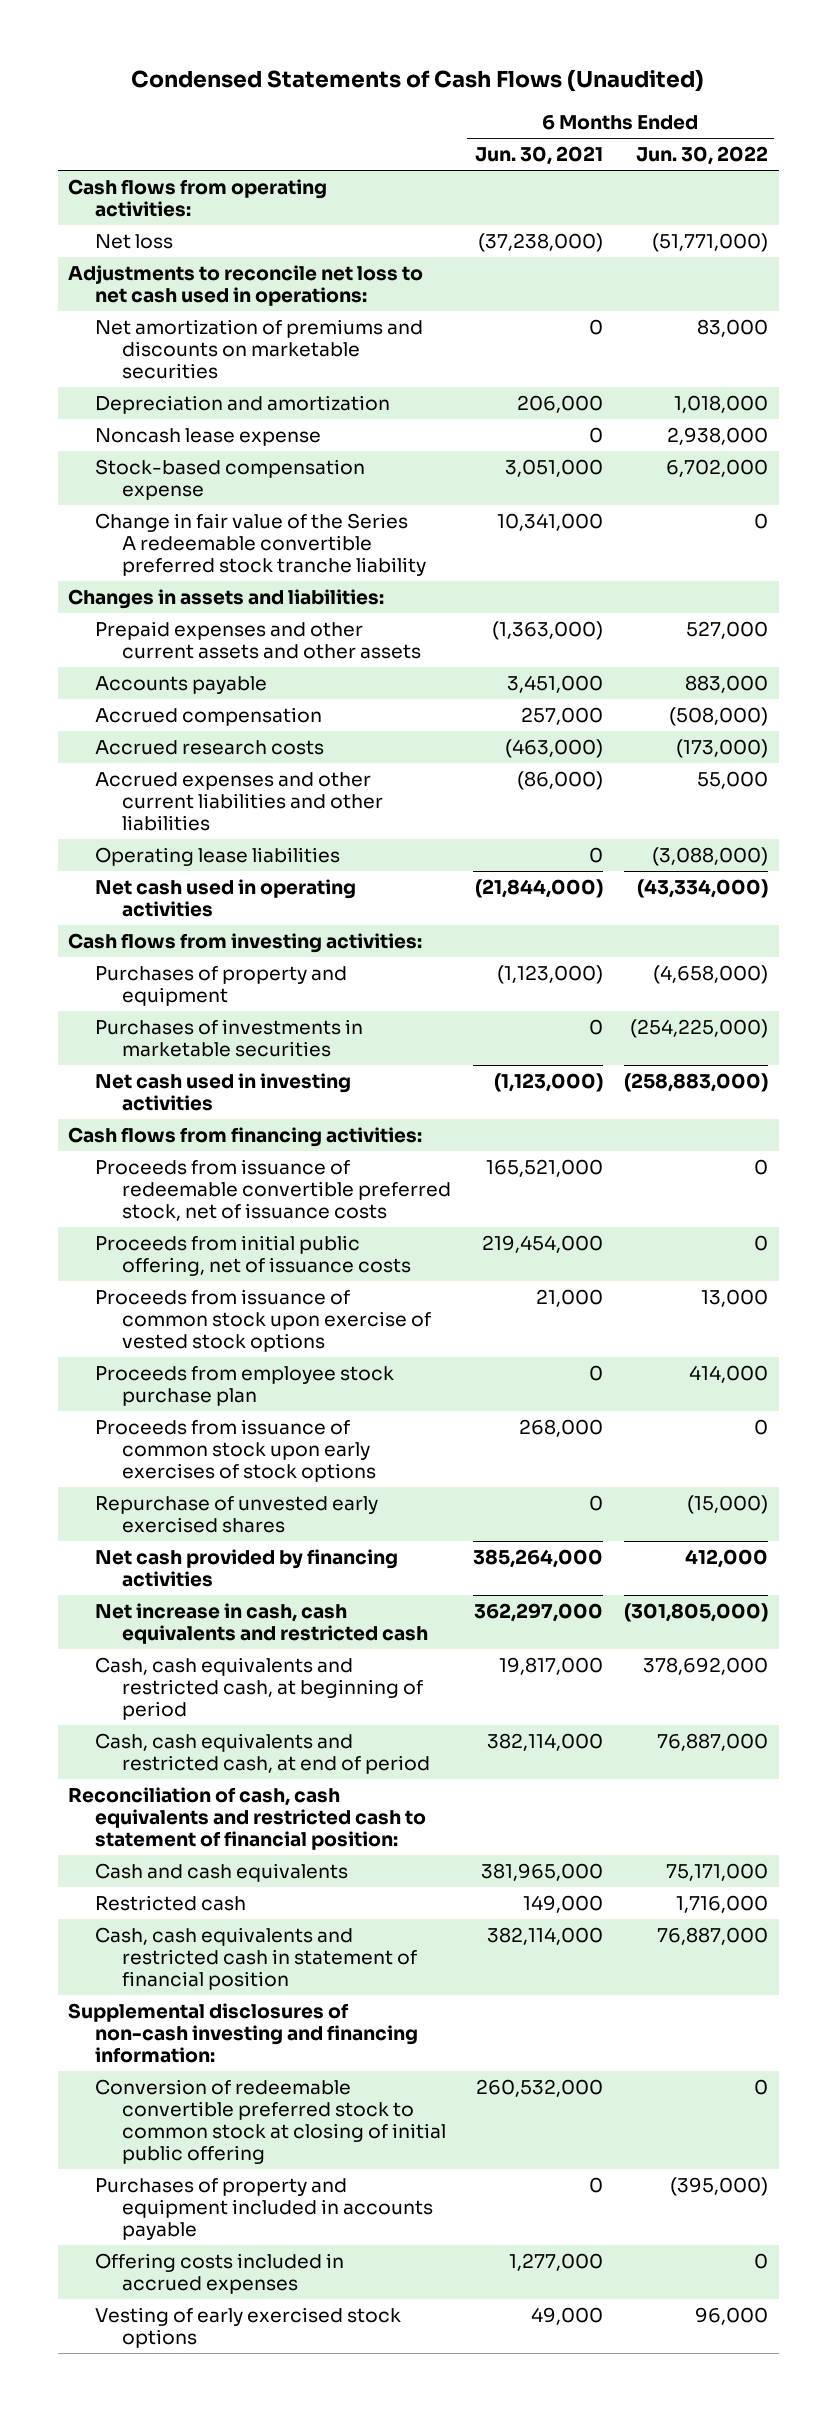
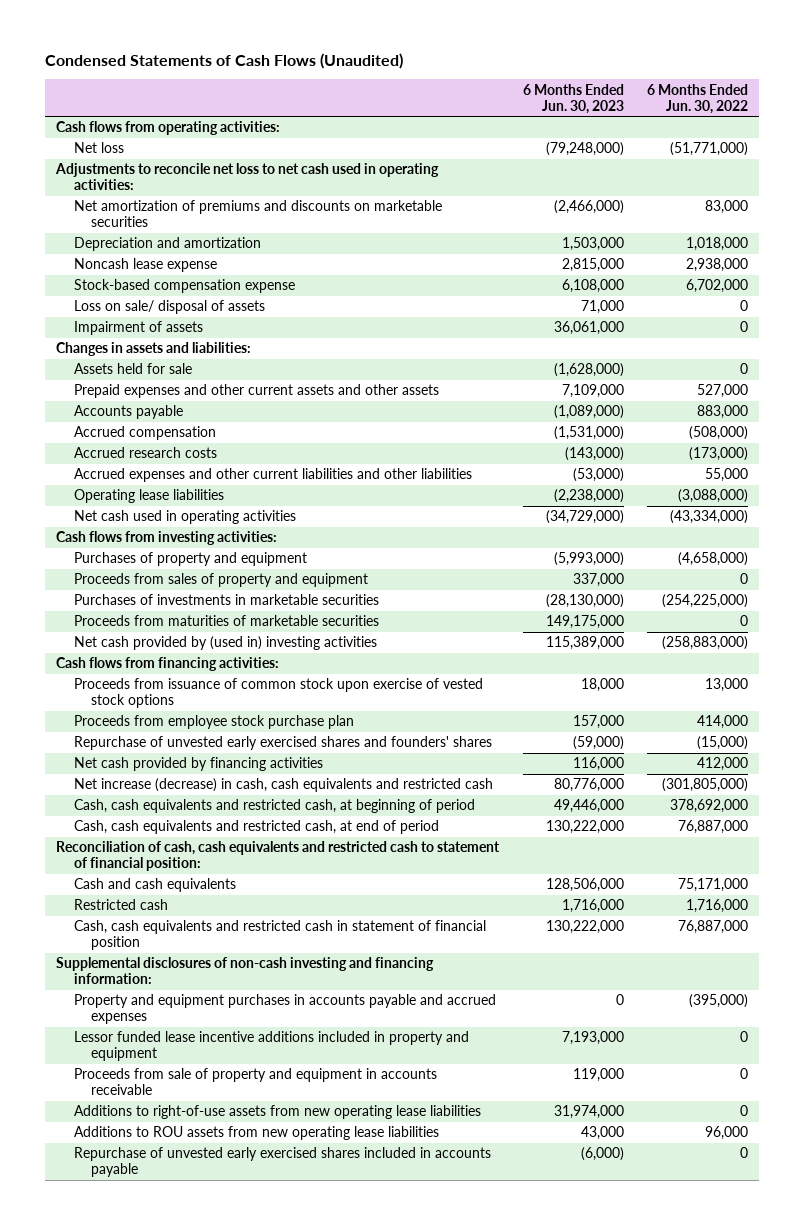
[474,146,603,166] Jun. 30, 2021 -> none
none -> [522,83,624,114] 6 Months Ended Jun. 30, 2023
[68,264,424,306] Adjustments to reconcile net loss to net cash used in operations: -> [55,163,440,191] Adjustments to reconcile net loss to net cash used in operating activities:
[95,512,426,577] Change in fair value of the Series A redeemable convertible preferred stock tranche liability -> none
none -> [73,300,265,315] Loss on sale/ disposal of assets
none -> [73,321,203,336] Impairment of assets
none -> [73,363,192,375] Assets held for sale
none -> [73,573,368,588] Proceeds from sales of property and equipment
none -> [73,615,379,627] Proceeds from maturities of marketable securities
[95,1072,352,1111] Net cash used in investing activities -> [73,636,377,651] Net cash provided by (used in) investing activities
[95,1158,451,1222] Proceeds from issuance of redeemable convertible preferred stock, net of issuance costs -> none
[95,1234,411,1276] Proceeds from initial public offering, net of issuance costs -> none
[95,1418,376,1483] Proceeds from issuance of common stock upon early exercises of stock options -> none
[95,1495,379,1533] Repurchase of unvested early exercised shares -> [73,736,492,751] Repurchase of unvested early exercised shares and founders' shares
[95,1602,428,1644] Net increase in cash, cash equivalents and restricted cash -> [73,778,493,793] Net increase (decrease) in cash, cash equivalents and restricted cash
[95,2078,446,2165] Conversion of redeemable convertible preferred stock to common stock at closing of initial public offering -> none
[95,2252,345,2294] Offering costs included in accrued expenses -> none
[95,2177,433,2241] Purchases of property and equipment included in accounts payable -> [73,994,496,1025] Property and equipment purchases in accounts payable and accrued expenses
none -> [73,1031,469,1062] Lessor funded lease incentive additions included in property and equipment
none -> [73,1068,437,1096] Proceeds from sale of property and equipment in accounts receivable
none -> [73,1105,481,1120] Additions to right-of-use assets from new operating lease liabilities
[95,2306,402,2348] Vesting of early exercised stock options -> [73,1126,439,1141] Additions to ROU assets from new operating lease liabilities
none -> [73,1147,491,1178] Repurchase of unvested early exercised shares included in accounts payable

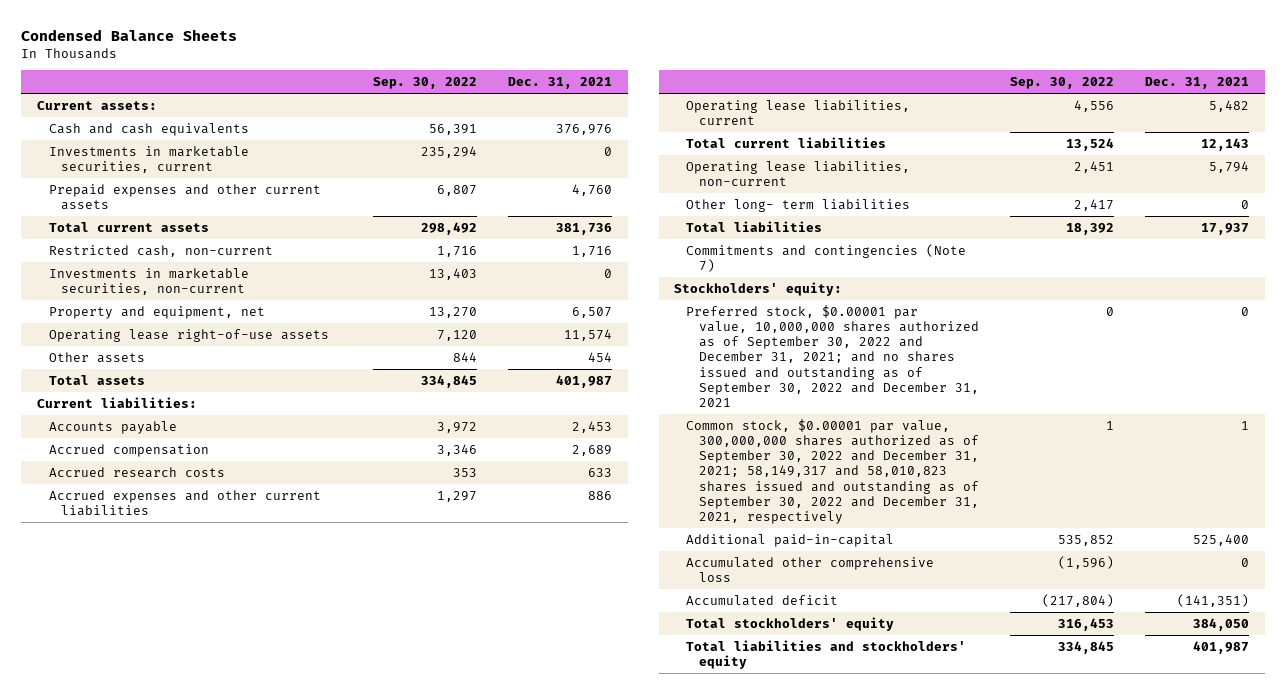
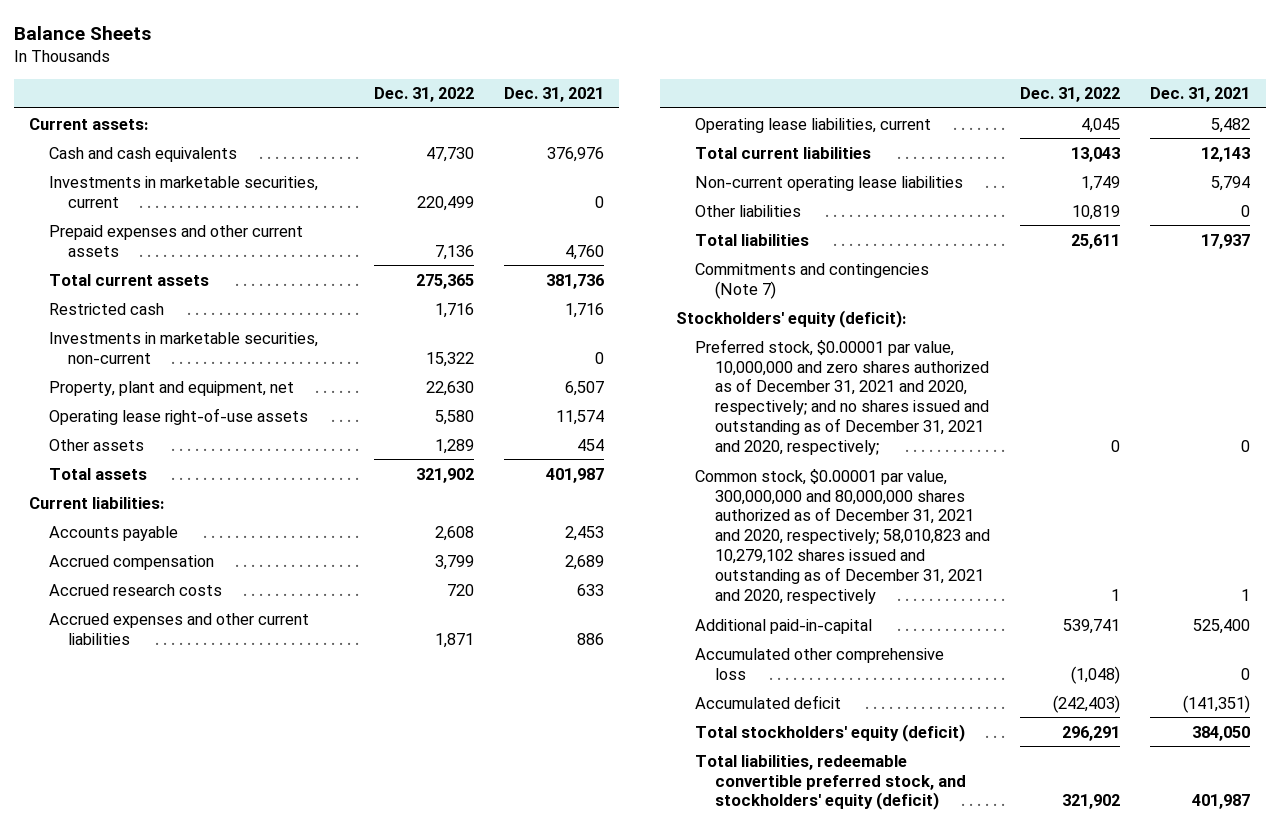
[21,28,238,41] Condensed Balance Sheets -> [14,25,152,40] Balance Sheets
[372,77,477,90] Sep. 30, 2022 -> none
none -> [373,87,474,103] Dec. 31, 2022
[49,245,274,258] Restricted cash, non-current -> [48,302,164,315] Restricted cash
[49,306,266,320] Property and equipment, net -> [48,380,294,396] Property, plant and equipment, net
[686,161,911,187] Operating lease liabilities, non-current -> [695,175,964,191] Non-current operating lease liabilities
[686,199,911,213] Other long- term liabilities -> [695,204,802,217] Other liabilities
[674,282,843,297] Stockholders' equity: -> [675,309,906,328] Stockholders' equity (deficit):
[686,305,979,407] Preferred stock, $0.00001 par value, 10,000,000 shares authorized as of September 30, 2022 and December 31, 2021; and no shares issued and outstanding as of September 30, 2022 and December 31, 2021 -> [695,338,989,456] Preferred stock, $0.00001 par value, 10,000,000 and zero shares authorized as of December 31, 2021 and 2020, respectively; and no shares issued and outstanding as of December 31, 2021 and 2020, respectively;
[686,419,979,524] Common stock, $0.00001 par value, 300,000,000 shares authorized as of September 30, 2022 and December 31, 2021; 58,149,317 and 58,010,823 shares issued and outstanding as of September 30, 2022 and December 31, 2021, respectively -> [695,468,990,605] Common stock, $0.00001 par value, 300,000,000 and 80,000,000 shares authorized as of December 31, 2021 and 2020, respectively; 58,010,823 and 10,279,102 shares issued and outstanding as of December 31, 2021 and 2020, respectively
[686,617,895,632] Total stockholders' equity -> [695,723,966,742] Total stockholders' equity (deficit)
[686,640,967,670] Total liabilities and stockholders' equity -> [695,754,966,811] Total liabilities, redeemable convertible preferred stock, and stockholders' equity (deficit)

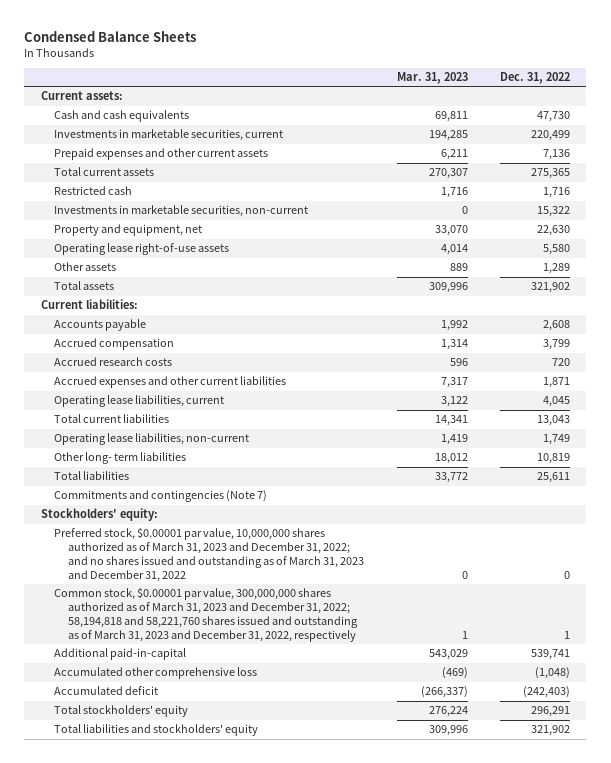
[14,25,152,40] Balance Sheets -> [24,30,197,42] Condensed Balance Sheets
[504,87,605,103] Dec. 31, 2021 -> none
none -> [396,72,468,85] Mar. 31, 2023
[48,380,294,396] Property, plant and equipment, net -> [54,224,203,237] Property and equipment, net
[695,175,964,191] Non-current operating lease liabilities -> [54,433,250,446] Operating lease liabilities, non-current
[695,204,802,217] Other liabilities -> [54,452,187,465] Other long- term liabilities
[675,309,906,328] Stockholders' equity (deficit): -> [40,508,158,522] Stockholders' equity:
[695,338,989,456] Preferred stock, $0.00001 par value, 10,000,000 and zero shares authorized as of December 31, 2021 and 2020, respectively; and no shares issued and outstanding as of December 31, 2021 and 2020, respectively; -> [54,527,365,583] Preferred stock, $0.00001 par value, 10,000,000 shares authorized as of March 31, 2023 and December 31, 2022; and no shares issued and outstanding as of March 31, 2023 and December 31, 2022
[695,468,990,605] Common stock, $0.00001 par value, 300,000,000 and 80,000,000 shares authorized as of December 31, 2021 and 2020, respectively; 58,010,823 and 10,279,102 shares issued and outstanding as of December 31, 2021 and 2020, respectively -> [54,587,359,643] Common stock, $0.00001 par value, 300,000,000 shares authorized as of March 31, 2023 and December 31, 2022; 58,194,818 and 58,221,760 shares issued and outstanding as of March 31, 2023 and December 31, 2022, respectively
[695,723,966,742] Total stockholders' equity (deficit) -> [54,705,189,718] Total stockholders' equity
[695,754,966,811] Total liabilities, redeemable convertible preferred stock, and stockholders' equity (deficit) -> [54,724,259,737] Total liabilities and stockholders' equity

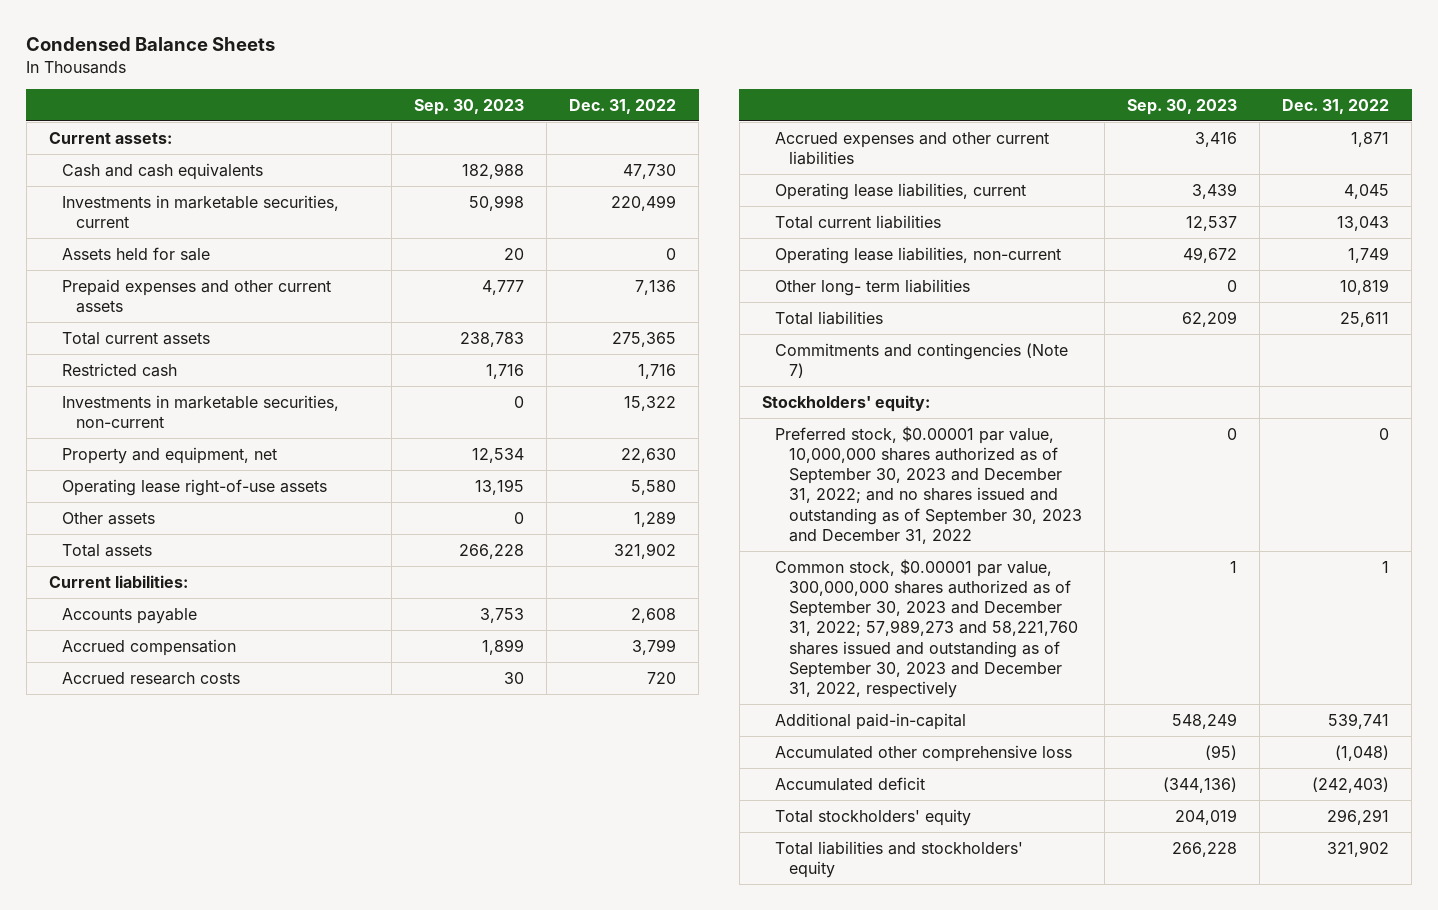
[396,72,468,85] Mar. 31, 2023 -> none
none -> [414,99,525,116] Sep. 30, 2023
none -> [62,246,211,261] Assets held for sale
[54,527,365,583] Preferred stock, $0.00001 par value, 10,000,000 shares authorized as of March 31, 2023 and December 31, 2022; and no shares issued and outstanding as of March 31, 2023 and December 31, 2022 -> [775,425,1083,544] Preferred stock, $0.00001 par value, 10,000,000 shares authorized as of September 30, 2023 and December 31, 2022; and no shares issued and outstanding as of September 30, 2023 and December 31, 2022
[54,587,359,643] Common stock, $0.00001 par value, 300,000,000 shares authorized as of March 31, 2023 and December 31, 2022; 58,194,818 and 58,221,760 shares issued and outstanding as of March 31, 2023 and December 31, 2022, respectively -> [775,558,1079,699] Common stock, $0.00001 par value, 300,000,000 shares authorized as of September 30, 2023 and December 31, 2022; 57,989,273 and 58,221,760 shares issued and outstanding as of September 30, 2023 and December 31, 2022, respectively

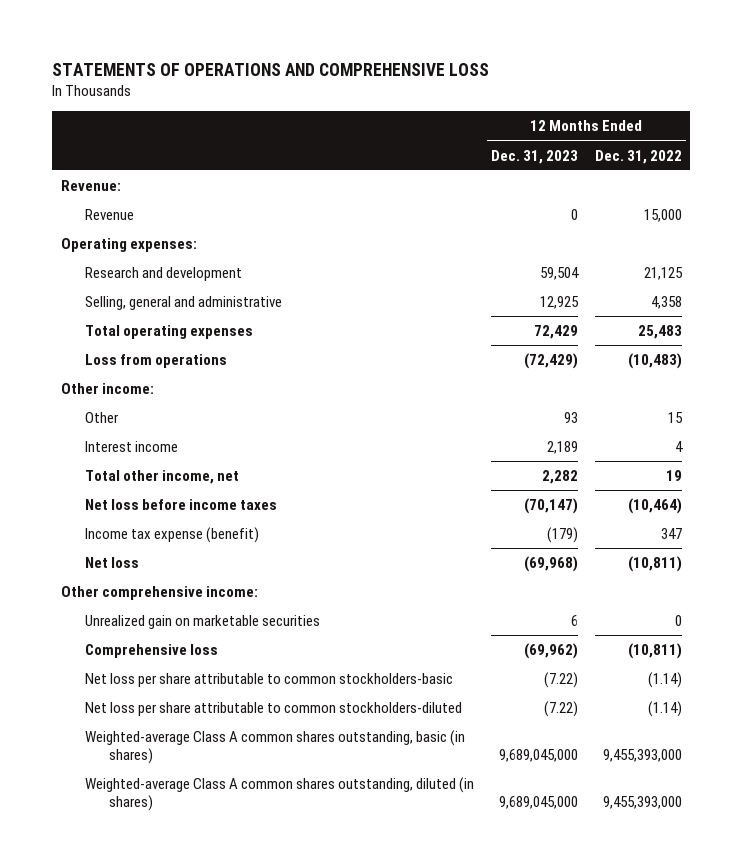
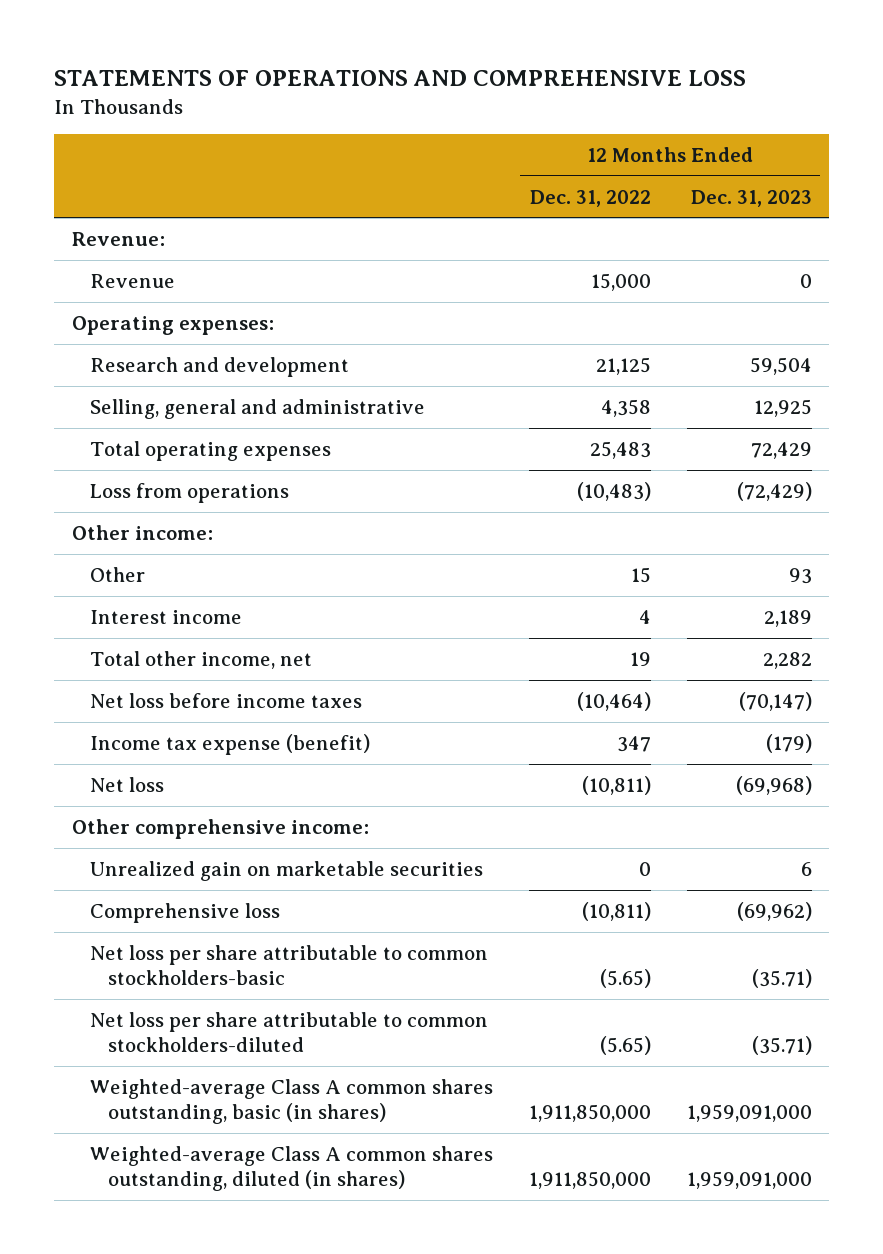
[543,672,578,689] (7.22) -> [751,969,812,989] (35.71)
[647,672,682,689] (1.14) -> [599,969,651,989] (5.65)
[543,701,578,718] (7.22) -> [751,1036,812,1056] (35.71)
[647,701,682,718] (1.14) -> [599,1036,651,1056] (5.65)
[498,748,578,762] 9,689,045,000 -> [686,1104,812,1123] 1,959,091,000
[602,748,682,762] 9,455,393,000 -> [528,1104,651,1123] 1,911,850,000
[498,795,578,809] 9,689,045,000 -> [686,1171,812,1190] 1,959,091,000
[602,795,682,809] 9,455,393,000 -> [528,1171,651,1190] 1,911,850,000

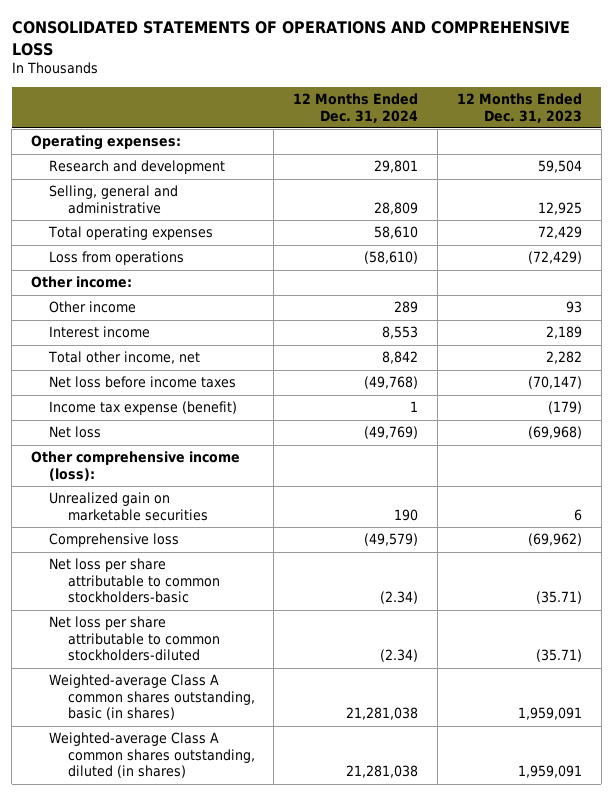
[54,69,747,86] STATEMENTS OF OPERATIONS AND COMPREHENSIVE LOSS -> [11,21,570,56] CONSOLIDATED STATEMENTS OF OPERATIONS AND COMPREHENSIVE LOSS
[529,189,651,207] Dec. 31, 2022 -> none
none -> [293,93,419,123] 12 Months Ended Dec. 31, 2024
[71,231,165,246] Revenue: -> none
[90,273,176,288] Revenue -> none
[90,566,146,582] Other -> [49,301,137,314] Other income
[71,818,369,839] Other comprehensive income: -> [31,451,241,481] Other comprehensive income (loss):
[686,1104,812,1123] 1,959,091,000 -> [517,707,582,721] 1,959,091
[686,1171,812,1190] 1,959,091,000 -> [517,765,582,779] 1,959,091

